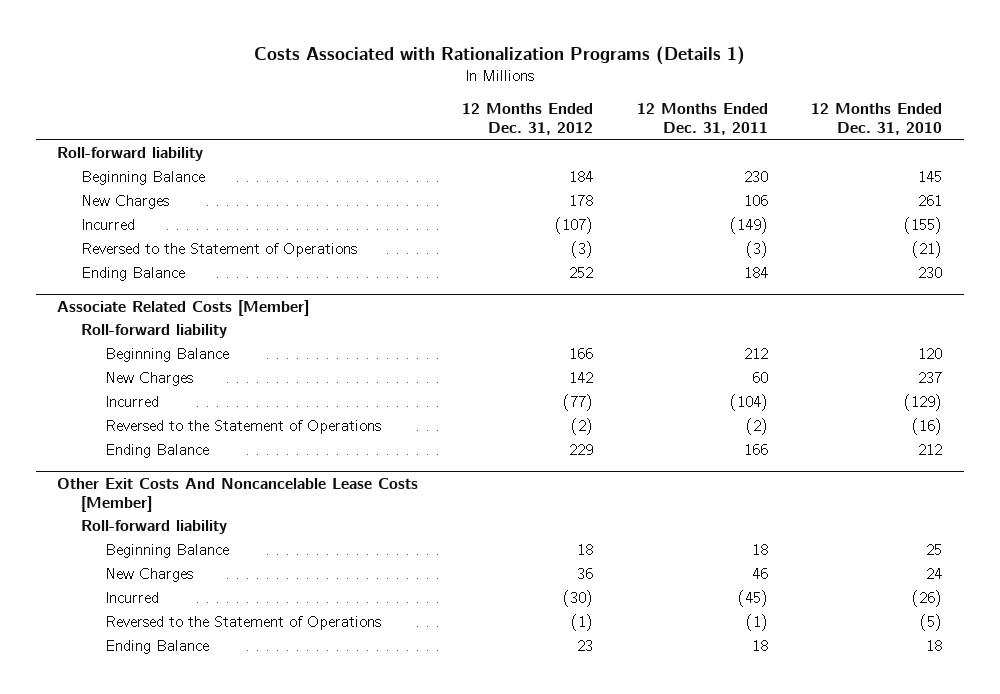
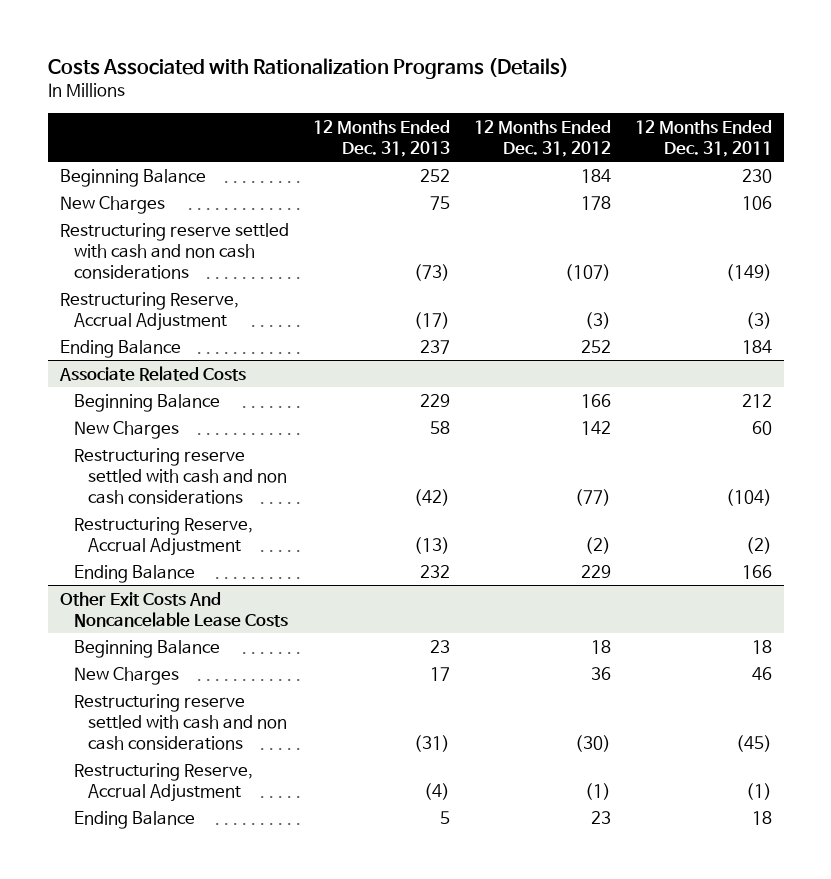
[253,45,745,65] Costs Associated with Rationalization Programs (Details 1) -> [47,57,569,79] Costs Associated with Rationalization Programs (Details)
[811,102,943,135] 12 Months Ended Dec. 31, 2010 -> none
none -> [312,119,450,157] 12 Months Ended Dec. 31, 2013
[57,147,204,162] Roll-forward liability -> none
[81,219,136,231] Incurred -> [59,222,289,279] Restructuring reserve settled with cash and non cash considerations
[81,243,358,258] Reversed to the Statement of Operations -> [59,291,239,331] Restructuring Reserve, Accrual Adjustment
[81,324,228,339] Roll-forward liability -> none
[57,299,310,316] Associate Related Costs [Member] -> [58,365,246,381] Associate Related Costs
[104,396,159,408] Incurred -> [73,447,287,504] Restructuring reserve settled with cash and non cash considerations
[104,420,381,435] Reversed to the Statement of Operations -> [73,516,253,556] Restructuring Reserve, Accrual Adjustment
[81,520,228,535] Roll-forward liability -> none
[57,477,419,512] Other Exit Costs And Noncancelable Lease Costs [Member] -> [59,591,288,627] Other Exit Costs And Noncancelable Lease Costs
[104,592,159,604] Incurred -> [73,693,287,750] Restructuring reserve settled with cash and non cash considerations
[104,616,381,631] Reversed to the Statement of Operations -> [73,762,253,802] Restructuring Reserve, Accrual Adjustment

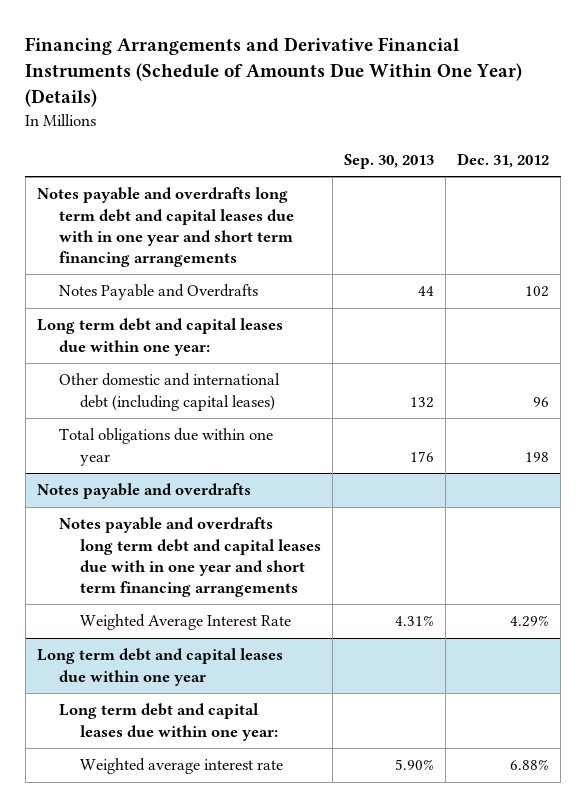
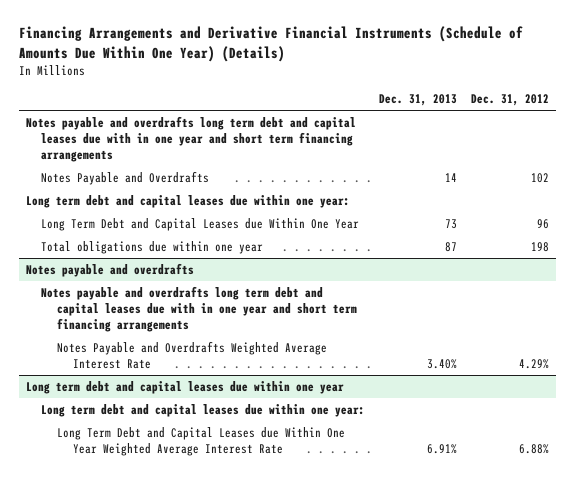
[344,153,435,169] Sep. 30, 2013 -> none
none -> [379,94,458,107] Dec. 31, 2013
[58,373,280,411] Other domestic and international debt (including capital leases) -> [41,217,360,231] Long Term Debt and Capital Leases due Within One Year
[80,614,292,631] Weighted Average Interest Rate -> [57,340,328,369] Notes Payable and Overdrafts Weighted Average Interest Rate
[80,758,284,775] Weighted average interest rate -> [57,426,346,456] Long Term Debt and Capital Leases due Within One Year Weighted Average Interest Rate

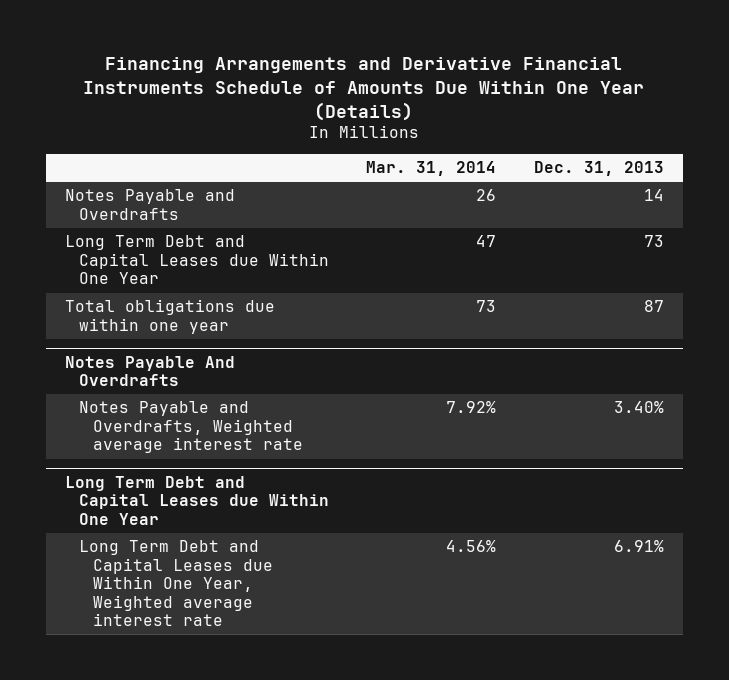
[18,26,523,62] Financing Arrangements and Derivative Financial Instruments (Schedule of Amounts Due Within One Year) (Details) -> [83,56,645,121] Financing Arrangements and Derivative Financial Instruments Schedule of Amounts Due Within One Year (Details)
[471,94,550,107] Dec. 31, 2012 -> none
none -> [366,161,497,177] Mar. 31, 2014
[25,115,356,162] Notes payable and overdrafts long term debt and capital leases due with in one year and short term financing arrangements -> none
[25,194,350,208] Long term debt and capital leases due within one year: -> none
[41,285,358,332] Notes payable and overdrafts long term debt and capital leases due with in one year and short term financing arrangements -> none
[41,403,366,417] Long term debt and capital leases due within one year: -> none
[25,262,194,277] Notes payable and overdrafts -> [64,355,235,387] Notes Payable And Overdrafts
[57,340,328,369] Notes Payable and Overdrafts Weighted Average Interest Rate -> [78,401,303,454] Notes Payable and Overdrafts, Weighted average interest rate
[25,380,344,394] Long term debt and capital leases due within one year -> [64,475,329,525] Long Term Debt and Capital Leases due Within One Year
[57,426,346,456] Long Term Debt and Capital Leases due Within One Year Weighted Average Interest Rate -> [78,540,273,627] Long Term Debt and Capital Leases due Within One Year, Weighted average interest rate

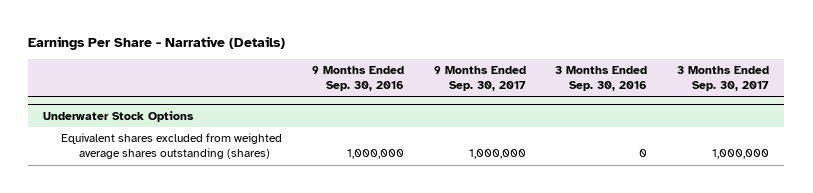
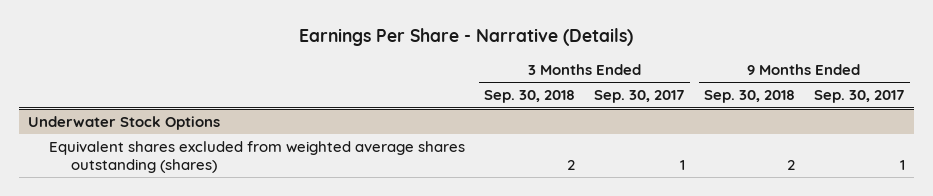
[311,66,404,91] 9 Months Ended Sep. 30, 2016 -> none
[555,66,648,91] 3 Months Ended Sep. 30, 2016 -> none
none -> [484,90,576,104] Sep. 30, 2018
none -> [703,90,795,104] Sep. 30, 2018
[468,149,526,160] 1,000,000 -> [899,160,905,171] 1
[712,149,770,160] 1,000,000 -> [680,160,686,171] 1

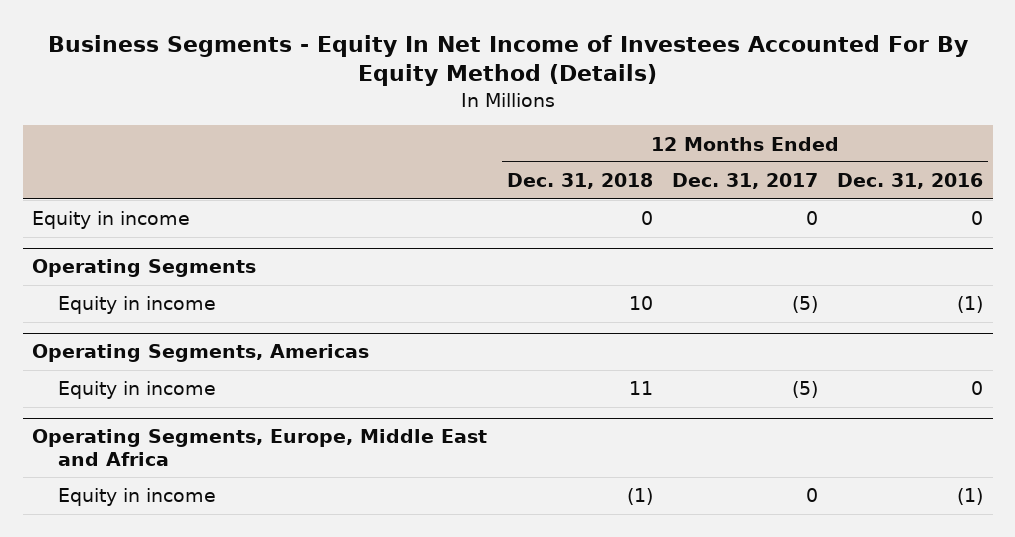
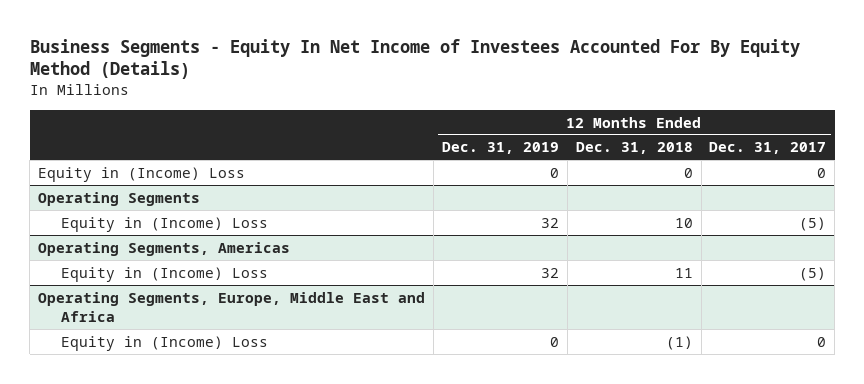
[837,173,984,190] Dec. 31, 2016 -> none
none -> [441,142,559,155] Dec. 31, 2019
[32,211,191,230] Equity in income -> [38,166,246,182] Equity in (Income) Loss
[58,296,217,315] Equity in income -> [61,216,269,232] Equity in (Income) Loss
[58,381,217,400] Equity in income -> [61,266,269,282] Equity in (Income) Loss
[58,488,217,507] Equity in income -> [61,335,269,351] Equity in (Income) Loss

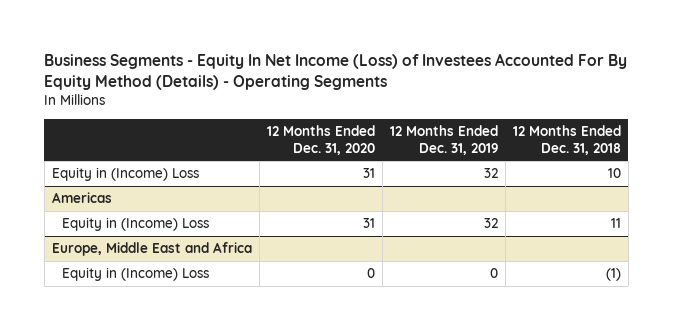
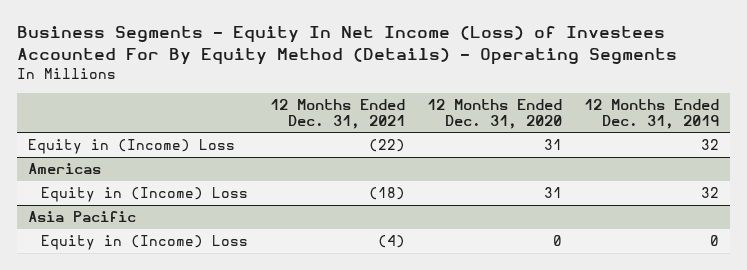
[512,125,621,155] 12 Months Ended Dec. 31, 2018 -> none
none -> [269,98,405,129] 12 Months Ended Dec. 31, 2021
[51,242,252,257] Europe, Middle East and Africa -> [27,211,136,223] Asia Pacific

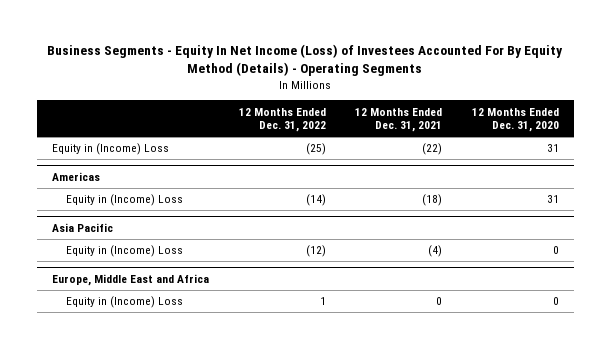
[583,98,719,129] 12 Months Ended Dec. 31, 2019 -> none
none -> [238,107,326,133] 12 Months Ended Dec. 31, 2022
none -> [52,273,210,286] Europe, Middle East and Africa
none -> [66,296,184,309] Equity in (Income) Loss

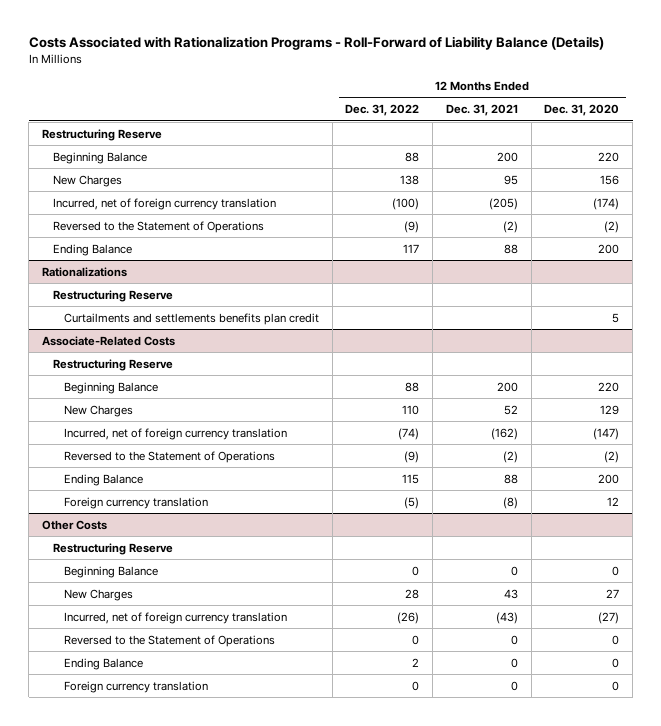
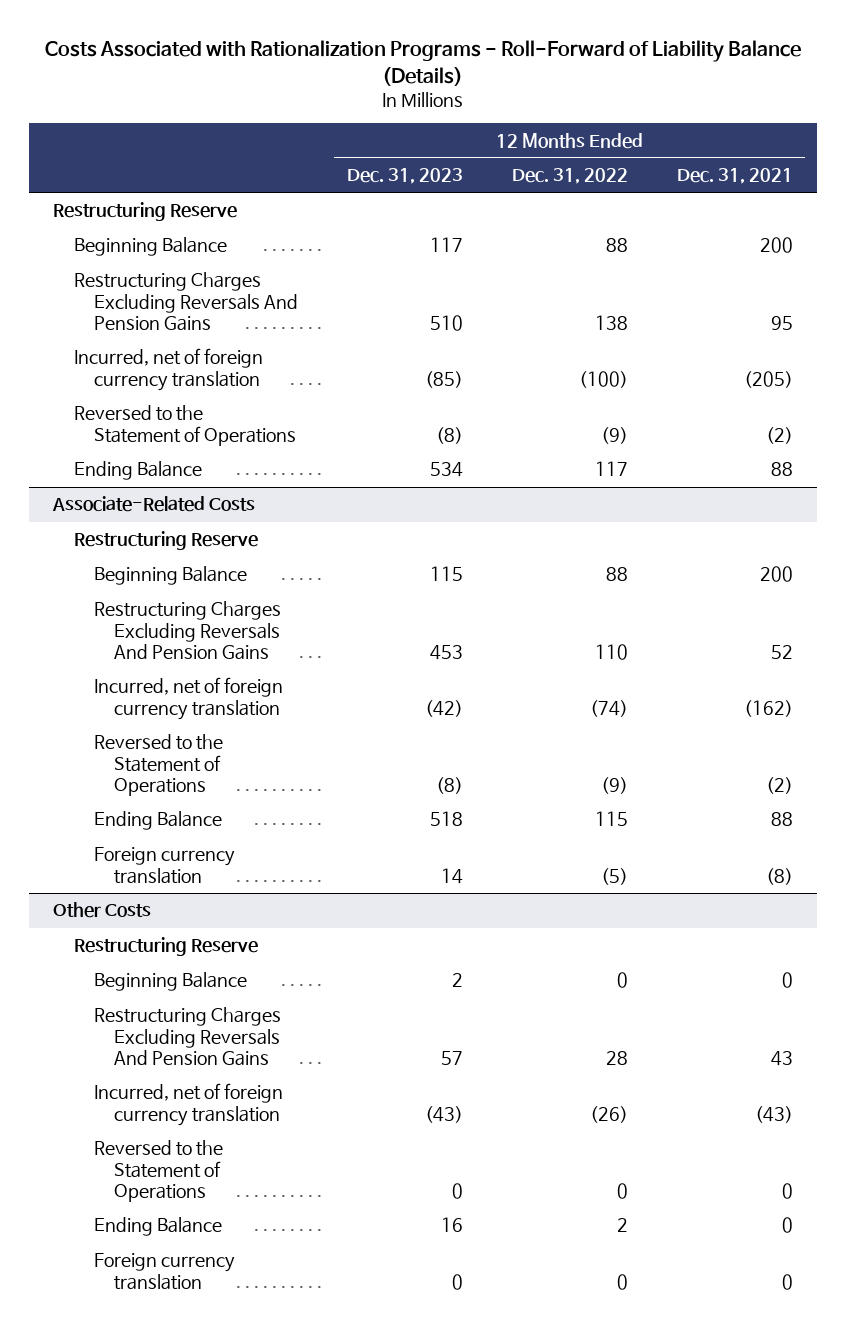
[544,104,620,117] Dec. 31, 2020 -> none
none -> [346,168,463,185] Dec. 31, 2023
[52,174,122,187] New Charges -> [73,272,298,331] Restructuring Charges Excluding Reversals And Pension Gains
[41,266,127,277] Rationalizations -> none
[52,289,173,302] Restructuring Reserve -> none
[63,312,319,325] Curtailments and settlements benefits plan credit -> none
[63,404,133,417] New Charges -> [93,601,281,660] Restructuring Charges Excluding Reversals And Pension Gains
[63,588,133,601] New Charges -> [93,1007,281,1066] Restructuring Charges Excluding Reversals And Pension Gains

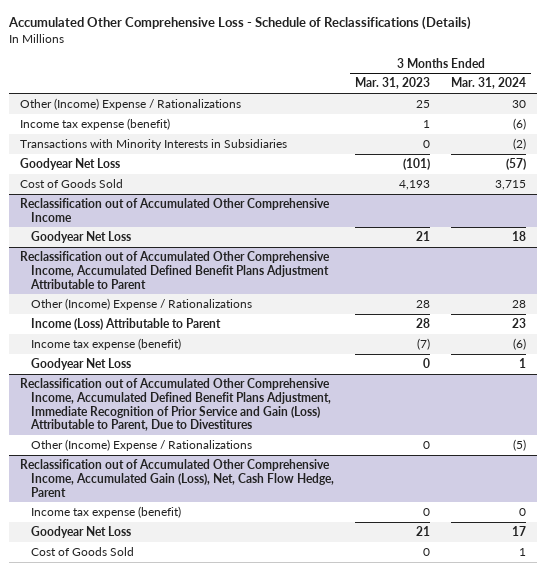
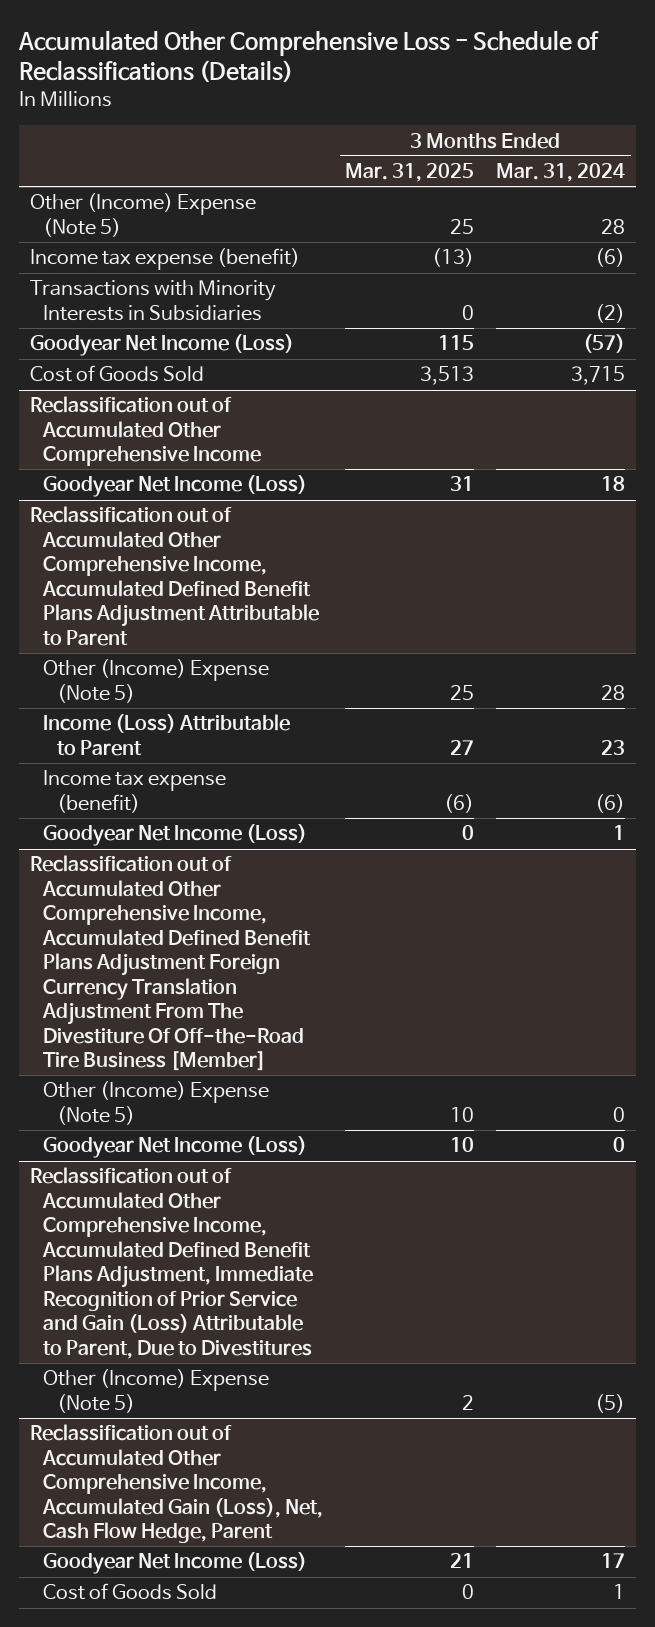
[354,77,430,90] Mar. 31, 2023 -> none
none -> [345,163,475,183] Mar. 31, 2025
[19,97,241,110] Other (Income) Expense / Rationalizations -> [29,193,256,237] Other (Income) Expense (Note 5)
[512,99,527,108] 30 -> [601,218,626,234] 28
[19,157,120,170] Goodyear Net Loss -> [29,334,294,357] Goodyear Net Income (Loss)
[30,230,131,243] Goodyear Net Loss -> [43,475,308,498] Goodyear Net Income (Loss)
[30,297,252,310] Other (Income) Expense / Rationalizations -> [43,659,270,703] Other (Income) Expense (Note 5)
[30,357,131,370] Goodyear Net Loss -> [43,824,308,847] Goodyear Net Income (Loss)
none -> [29,855,312,1071] Reclassification out of Accumulated Other Comprehensive Income, Accumulated Defined Benefit Plans Adjustment Foreign Currency Translation Adjustment From The Divestiture Of Off-the-Road Tire Business [Member]
none -> [43,1081,270,1125] Other (Income) Expense (Note 5)
none -> [43,1136,308,1159] Goodyear Net Income (Loss)
[30,438,252,451] Other (Income) Expense / Rationalizations -> [43,1369,270,1413] Other (Income) Expense (Note 5)
[30,505,181,518] Income tax expense (benefit) -> none
[30,525,131,538] Goodyear Net Loss -> [43,1552,308,1575] Goodyear Net Income (Loss)

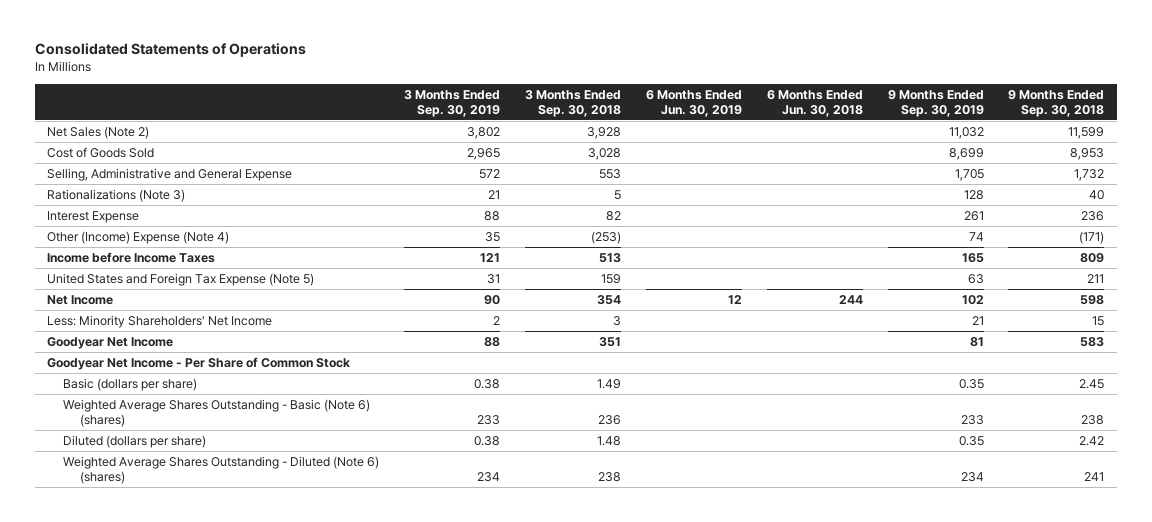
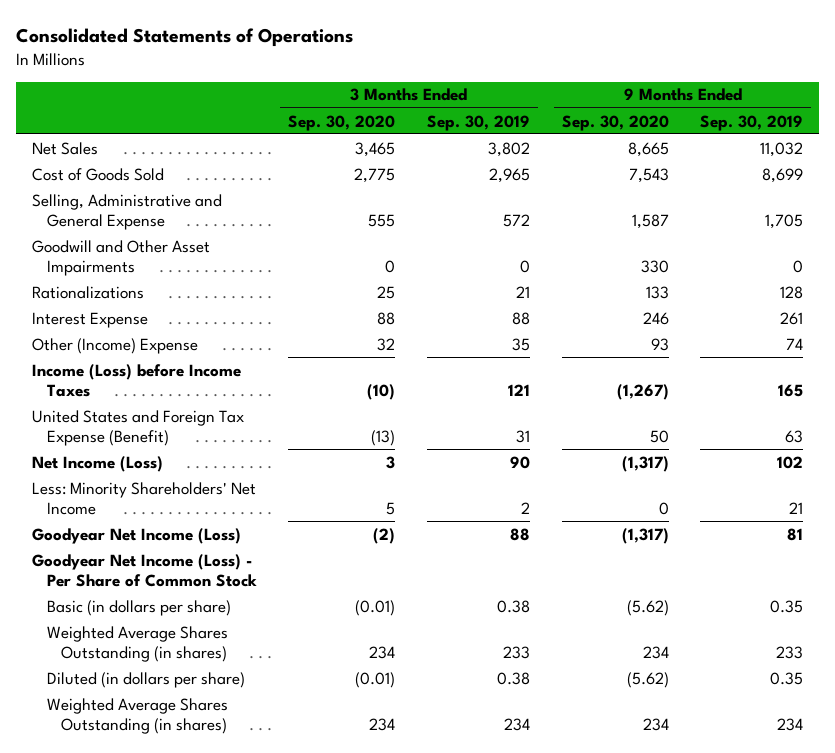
[525,89,622,117] 3 Months Ended Sep. 30, 2018 -> none
[645,89,742,117] 6 Months Ended Jun. 30, 2019 -> none
[766,89,863,117] 6 Months Ended Jun. 30, 2018 -> none
[1008,89,1105,117] 9 Months Ended Sep. 30, 2018 -> none
none -> [288,114,396,131] Sep. 30, 2020
none -> [561,114,669,131] Sep. 30, 2020
[47,125,150,139] Net Sales (Note 2) -> [31,141,98,155] Net Sales
none -> [31,239,210,276] Goodwill and Other Asset Impairments
[47,188,186,202] Rationalizations (Note 3) -> [31,285,144,299] Rationalizations
[47,230,230,244] Other (Income) Expense (Note 4) -> [31,337,198,354] Other (Income) Expense
[47,251,216,263] Income before Income Taxes -> [31,363,241,397] Income (Loss) before Income Taxes
[47,272,315,286] United States and Foreign Tax Expense (Note 5) -> [31,409,244,446] United States and Foreign Tax Expense (Benefit)
[47,294,114,305] Net Income -> [31,455,163,472] Net Income (Loss)
[47,336,174,349] Goodyear Net Income -> [31,527,241,544] Goodyear Net Income (Loss)
[47,356,351,370] Goodyear Net Income - Per Share of Common Stock -> [31,553,257,587] Goodyear Net Income (Loss) - Per Share of Common Stock
[63,377,198,391] Basic (dollars per share) -> [46,599,231,616] Basic (in dollars per share)
[63,398,371,428] Weighted Average Shares Outstanding - Basic (Note 6) (shares) -> [46,625,228,662] Weighted Average Shares Outstanding (in shares)
[63,434,207,448] Diluted (dollars per share) -> [46,671,245,688] Diluted (in dollars per share)
[63,455,380,485] Weighted Average Shares Outstanding - Diluted (Note 6) (shares) -> [46,697,228,734] Weighted Average Shares Outstanding (in shares)

